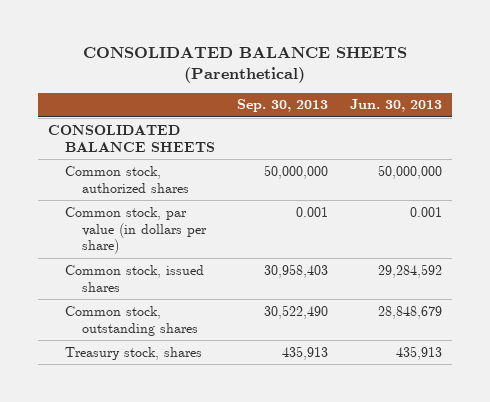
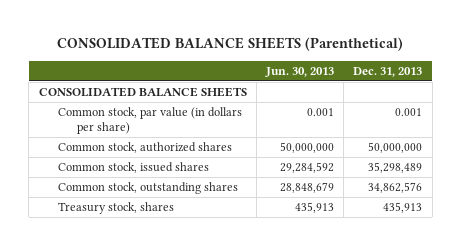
[236,99,328,113] Sep. 30, 2013 -> none
none -> [353,66,423,77] Dec. 31, 2013
[65,165,190,193] Common stock, authorized shares -> [57,141,232,153] Common stock, authorized shares

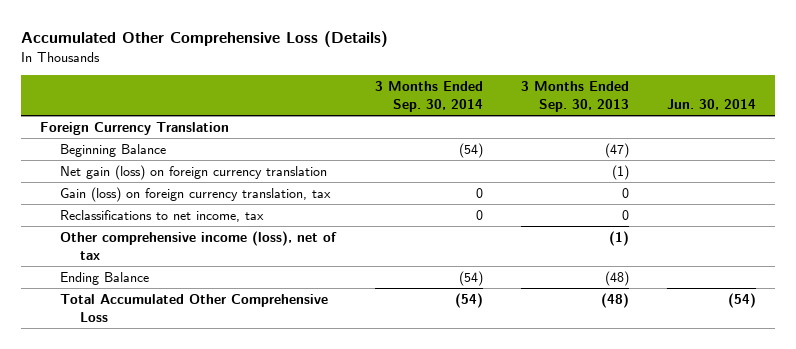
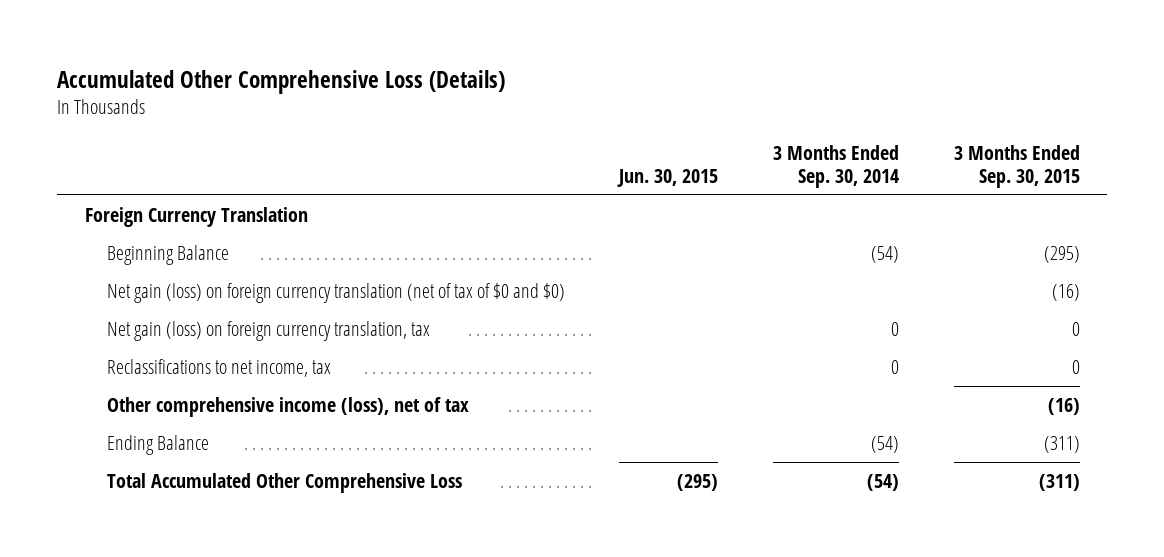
[520,81,629,112] 3 Months Ended Sep. 30, 2013 -> none
[667,98,757,110] Jun. 30, 2014 -> none
none -> [617,168,719,187] Jun. 30, 2015
none -> [953,144,1080,188] 3 Months Ended Sep. 30, 2015
[60,164,328,180] Net gain (loss) on foreign currency translation -> [106,283,565,304] Net gain (loss) on foreign currency translation (net of tax of $0 and $0)
[60,186,332,202] Gain (loss) on foreign currency translation, tax -> [106,321,430,342] Net gain (loss) on foreign currency translation, tax

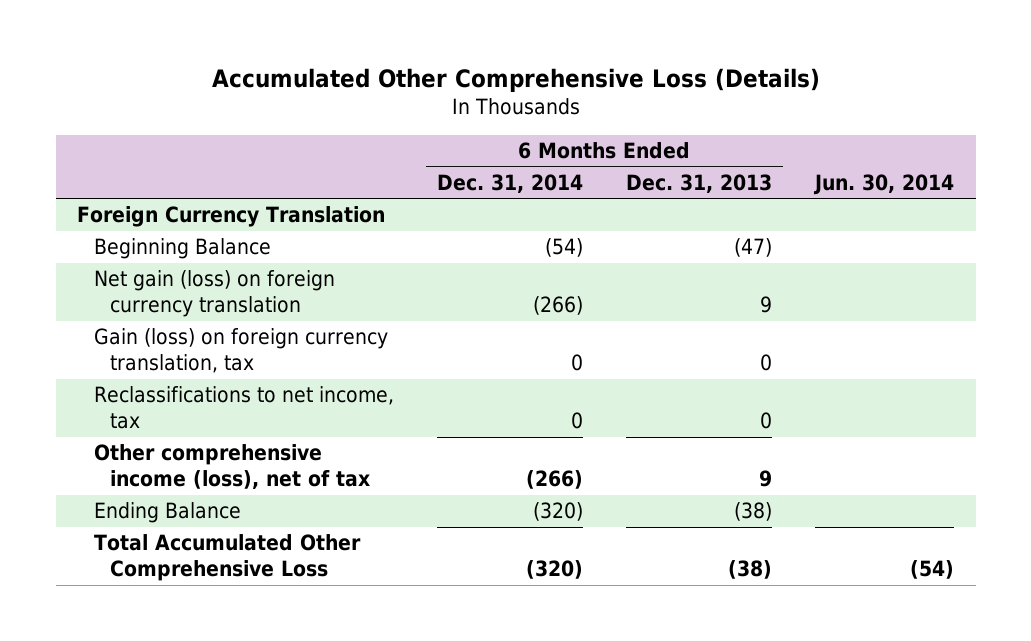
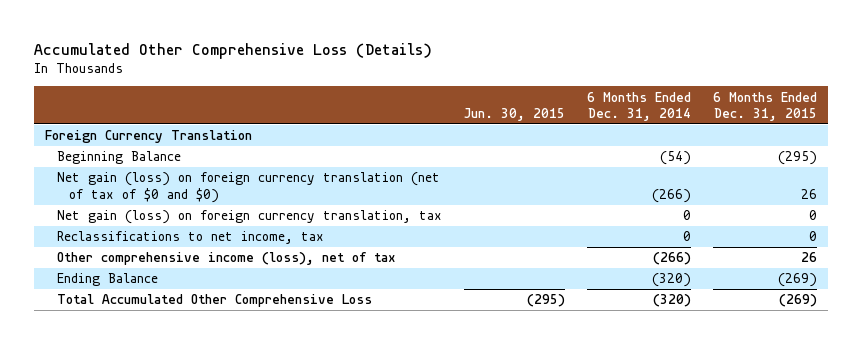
[625,173,772,193] Dec. 31, 2013 -> none
[813,173,955,195] Jun. 30, 2014 -> none
none -> [464,107,566,121] Jun. 30, 2015
none -> [712,91,817,121] 6 Months Ended Dec. 31, 2015
[93,270,335,318] Net gain (loss) on foreign currency translation -> [57,172,441,203] Net gain (loss) on foreign currency translation (net of tax of $0 and $0)
[93,328,388,374] Gain (loss) on foreign currency translation, tax -> [57,210,443,225] Net gain (loss) on foreign currency translation, tax

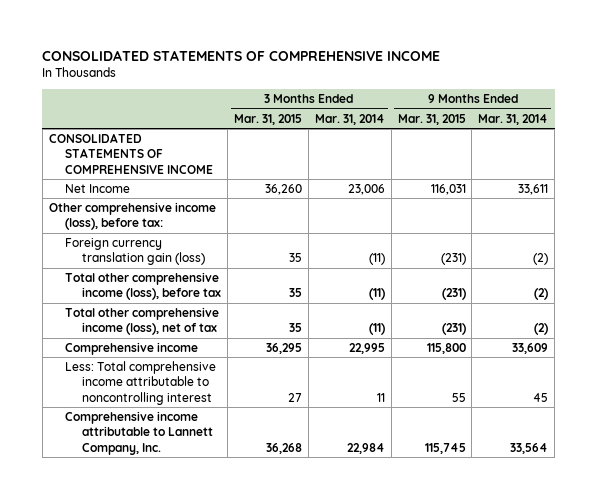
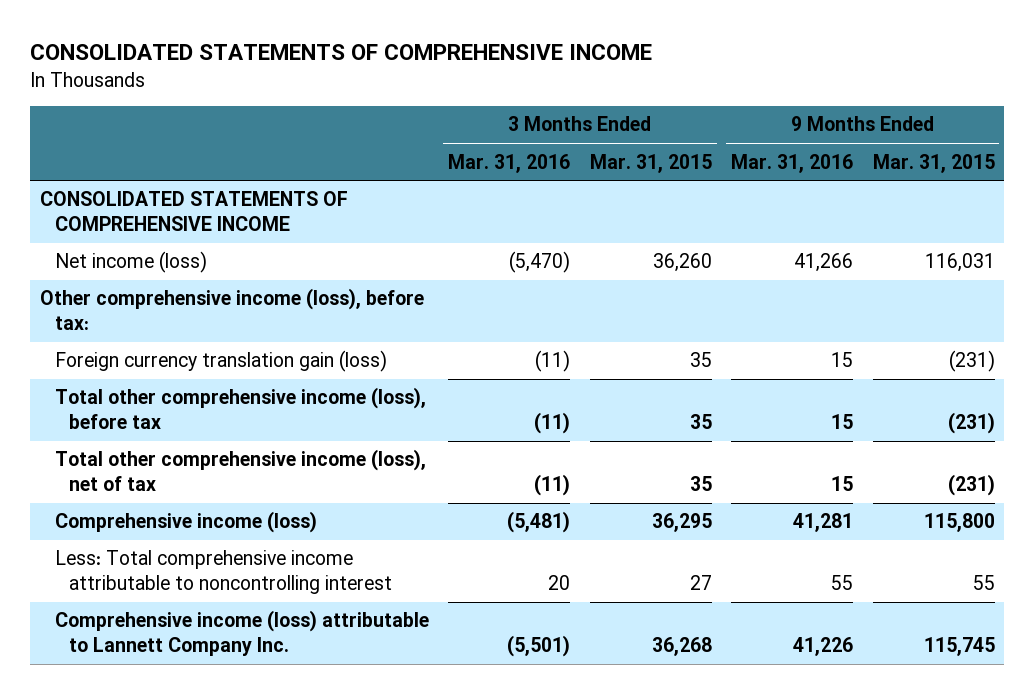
[314,113,385,125] Mar. 31, 2014 -> none
[478,113,549,125] Mar. 31, 2014 -> none
none -> [448,153,571,173] Mar. 31, 2016
none -> [731,153,854,173] Mar. 31, 2016
[65,184,131,194] Net Income -> [54,251,207,274] Net income (loss)
[65,342,199,356] Comprehensive income -> [54,511,317,534] Comprehensive income (loss)
[65,411,214,455] Comprehensive income attributable to Lannett Company, Inc. -> [54,610,429,656] Comprehensive income (loss) attributable to Lannett Company Inc.

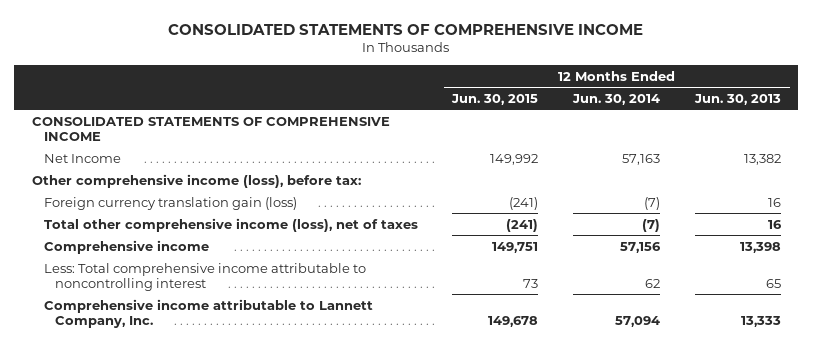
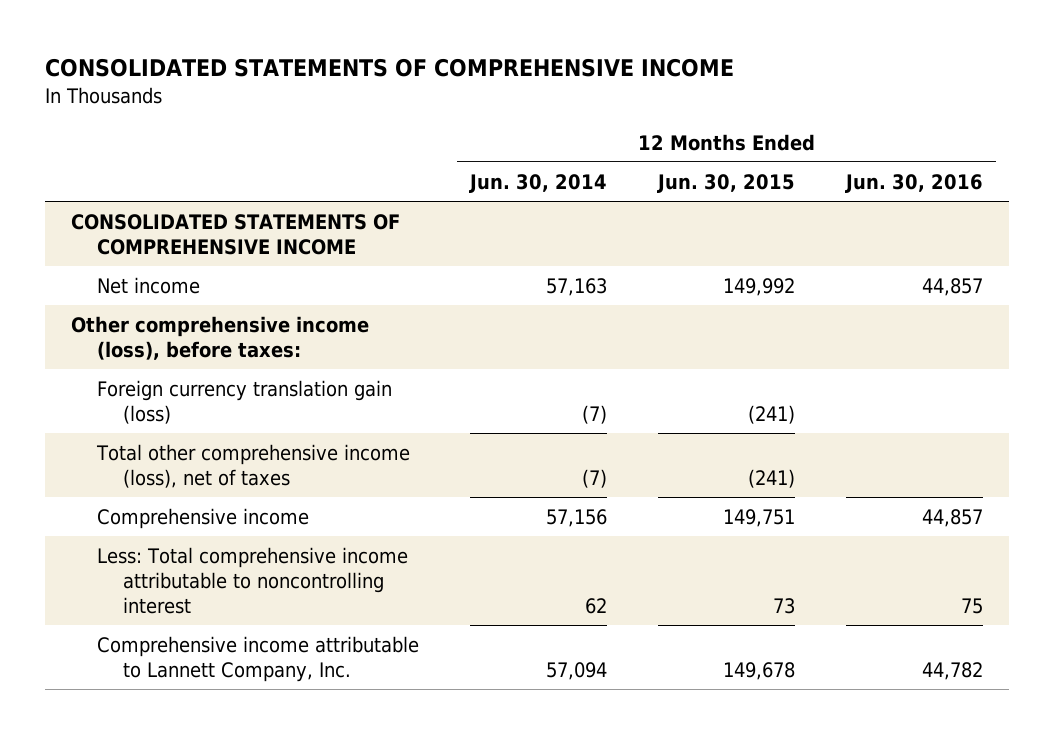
[693,94,781,106] Jun. 30, 2013 -> none
none -> [845,173,984,193] Jun. 30, 2016
[43,153,121,163] Net Income -> [96,276,200,294] Net income
[31,173,361,188] Other comprehensive income (loss), before tax: -> [70,315,369,360] Other comprehensive income (loss), before taxes:

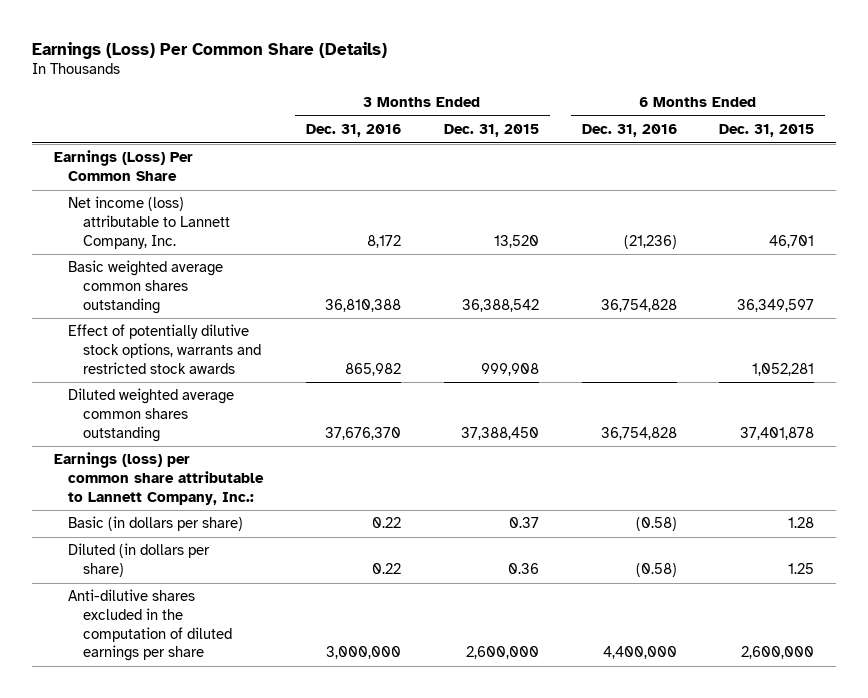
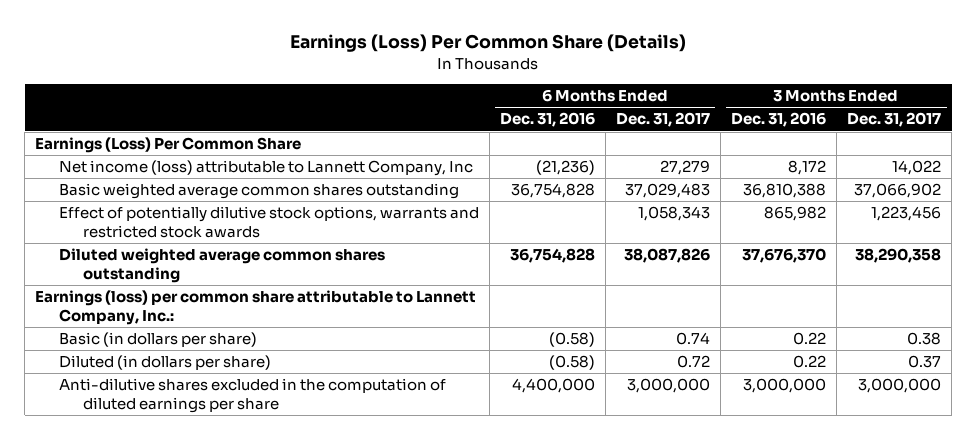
[443,123,539,137] Dec. 31, 2015 -> none
[719,123,815,137] Dec. 31, 2015 -> none
none -> [616,112,711,128] Dec. 31, 2017
none -> [847,112,942,128] Dec. 31, 2017
[68,196,230,249] Net income (loss) attributable to Lannett Company, Inc. -> [59,160,474,177] Net income (loss) attributable to Lannett Company, Inc

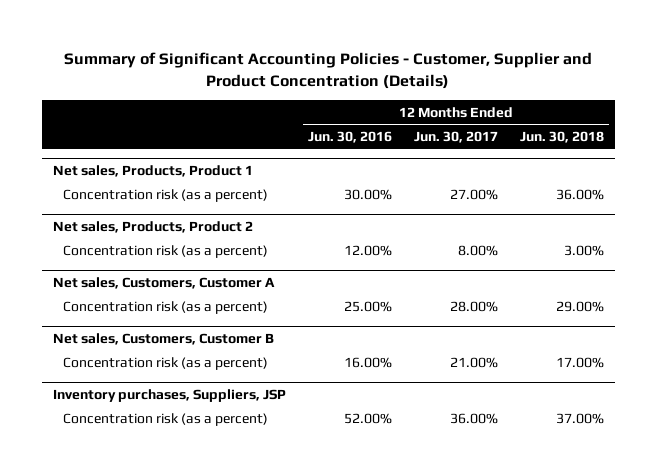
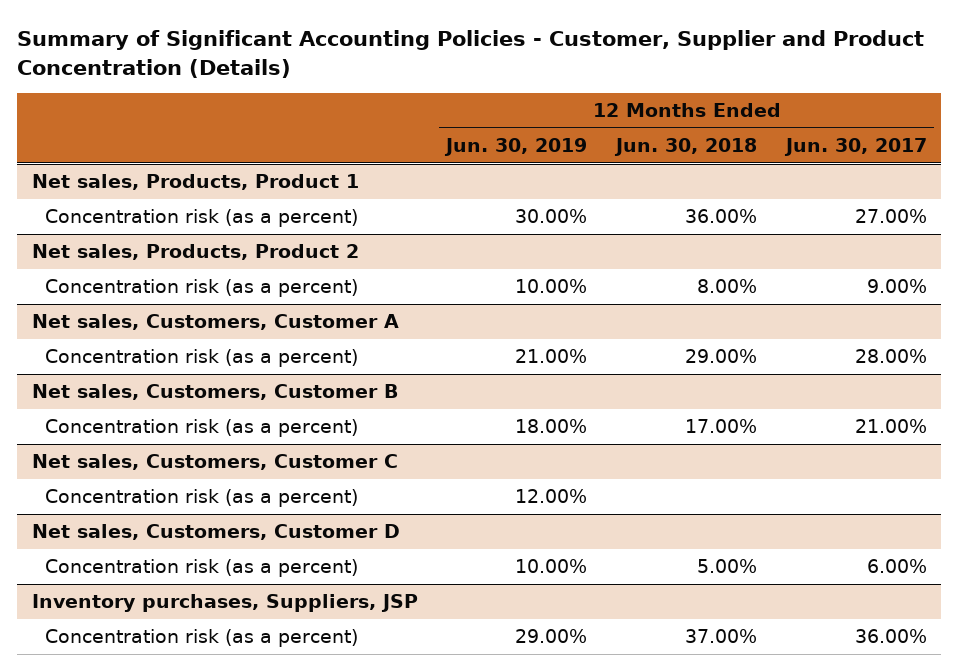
[308,131,393,144] Jun. 30, 2016 -> none
none -> [444,138,588,157] Jun. 30, 2019
[457,244,498,256] 8.00% -> [867,279,928,294] 9.00%
[563,244,604,256] 3.00% -> [697,279,758,294] 8.00%
none -> [31,454,398,471] Net sales, Customers, Customer C
none -> [45,489,359,508] Concentration risk (as a percent)
none -> [31,524,400,541] Net sales, Customers, Customer D
none -> [45,559,359,578] Concentration risk (as a percent)

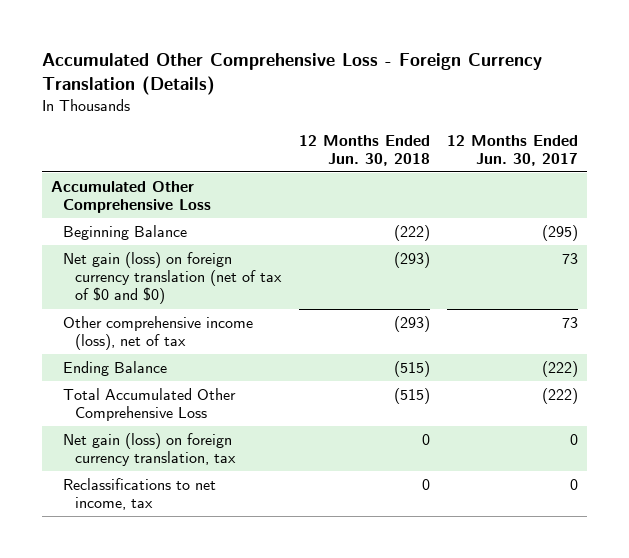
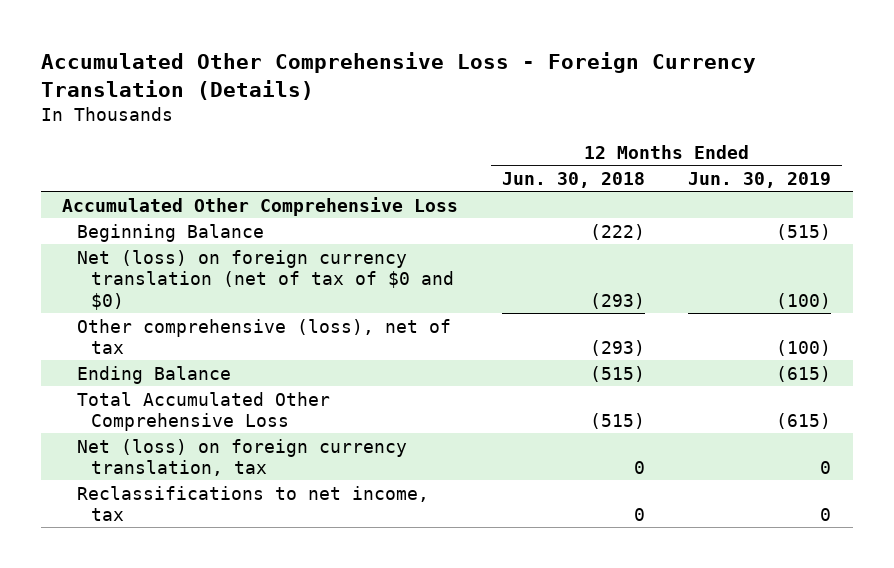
[447,134,579,166] 12 Months Ended Jun. 30, 2017 -> none
none -> [688,171,832,188] Jun. 30, 2019
[62,252,282,305] Net gain (loss) on foreign currency translation (net of tax of $0 and $0) -> [76,249,455,310] Net (loss) on foreign currency translation (net of tax of $0 and $0)
[62,316,253,351] Other comprehensive income (loss), net of tax -> [76,318,451,355] Other comprehensive (loss), net of tax
[62,433,236,467] Net gain (loss) on foreign currency translation, tax -> [76,438,407,477] Net (loss) on foreign currency translation, tax

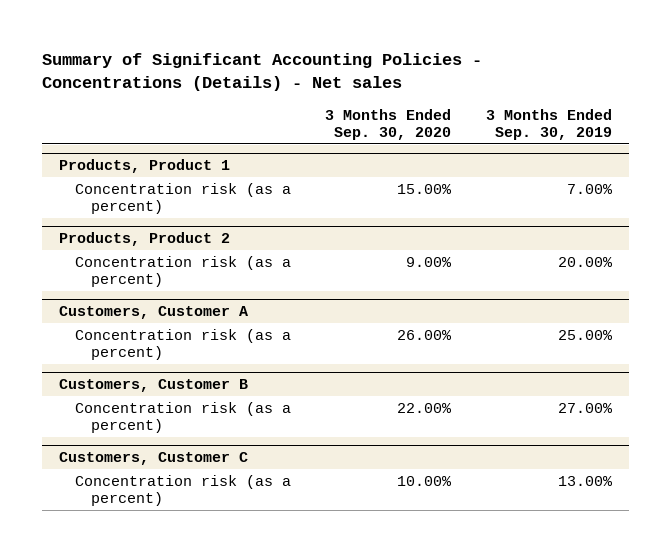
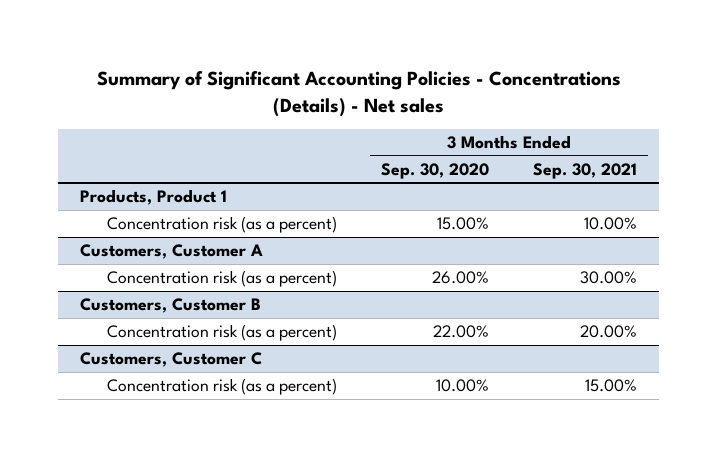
[485,108,612,140] 3 Months Ended Sep. 30, 2019 -> none
none -> [532,162,637,179] Sep. 30, 2021
[59,232,231,247] Products, Product 2 -> none
[75,255,292,288] Concentration risk (as a percent) -> none

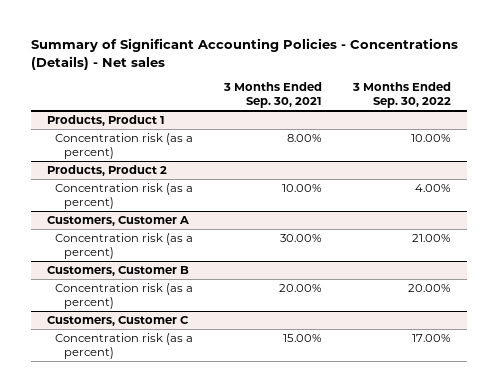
[380,162,489,179] Sep. 30, 2020 -> none
none -> [352,82,452,109] 3 Months Ended Sep. 30, 2022
none -> [55,132,194,159] Concentration risk (as a percent)
none -> [46,164,167,176] Products, Product 2

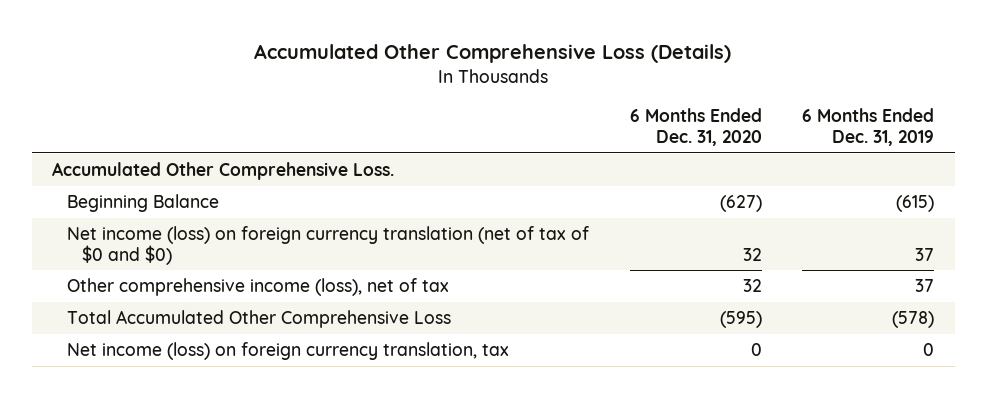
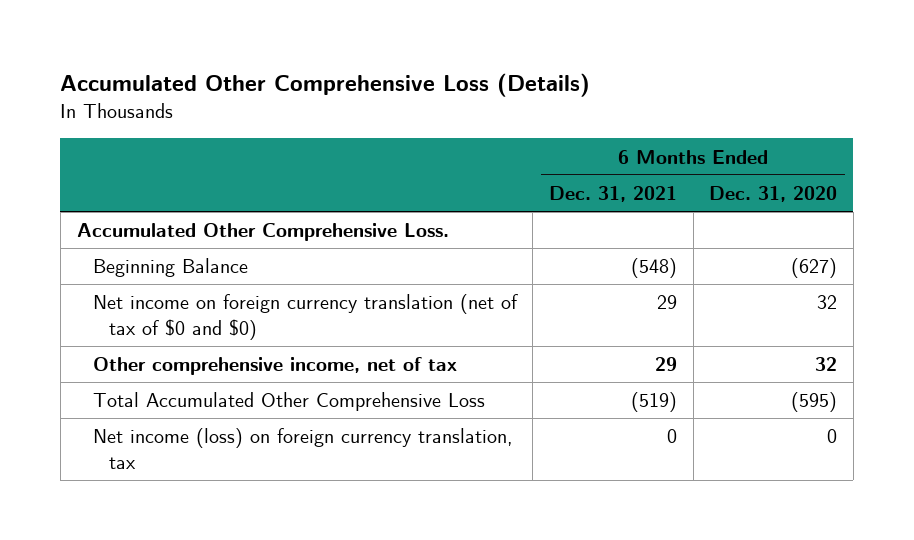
[802,108,935,147] 6 Months Ended Dec. 31, 2019 -> none
none -> [548,185,677,202] Dec. 31, 2021
[67,225,590,265] Net income (loss) on foreign currency translation (net of tax of $0 and $0) -> [92,294,518,341] Net income on foreign currency translation (net of tax of $0 and $0)
[67,277,450,296] Other comprehensive income (loss), net of tax -> [92,357,457,376] Other comprehensive income, net of tax

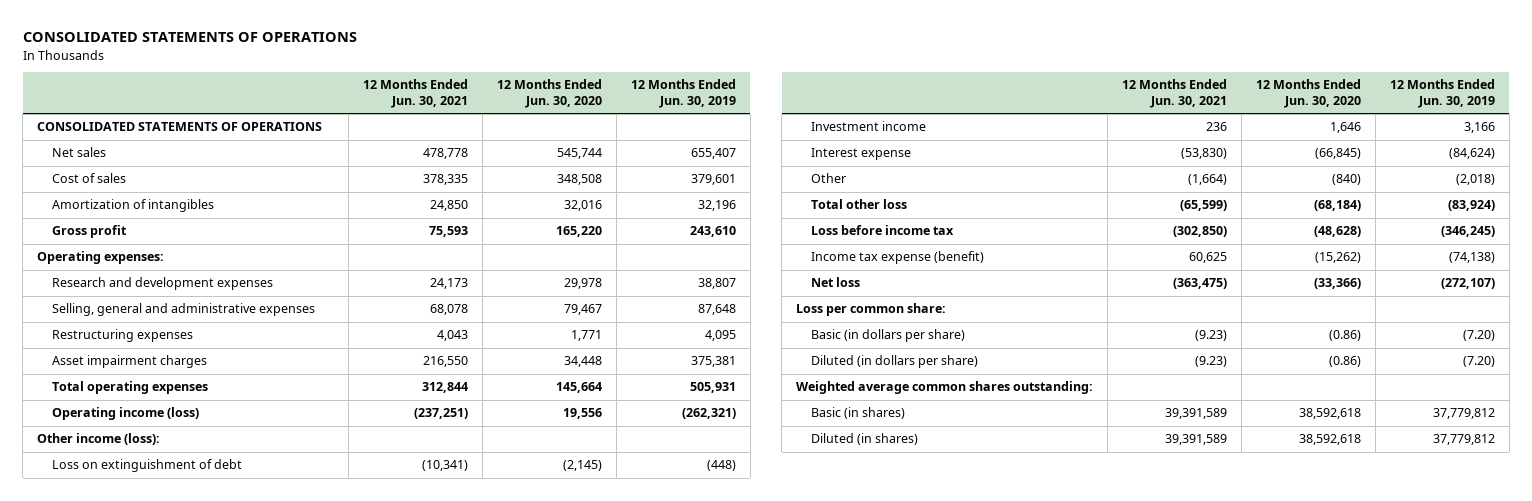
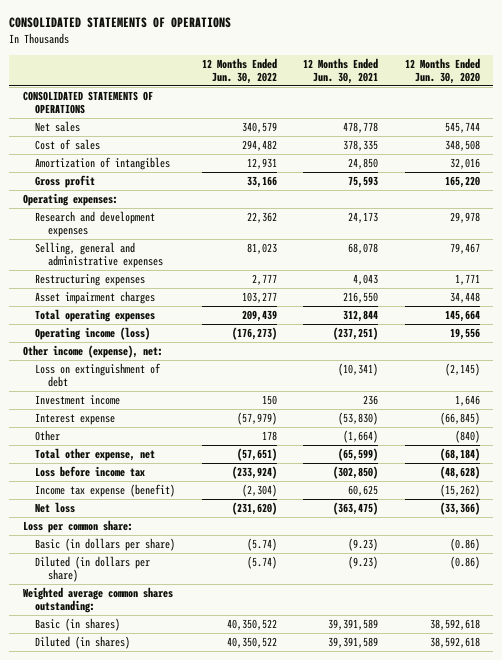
[630,79,736,109] 12 Months Ended Jun. 30, 2019 -> none
none -> [201,57,277,84] 12 Months Ended Jun. 30, 2022
[37,433,161,446] Other income (loss): -> [22,344,163,358] Other income (expense), net:
[810,199,907,210] Total other loss -> [35,447,156,461] Total other expense, net

